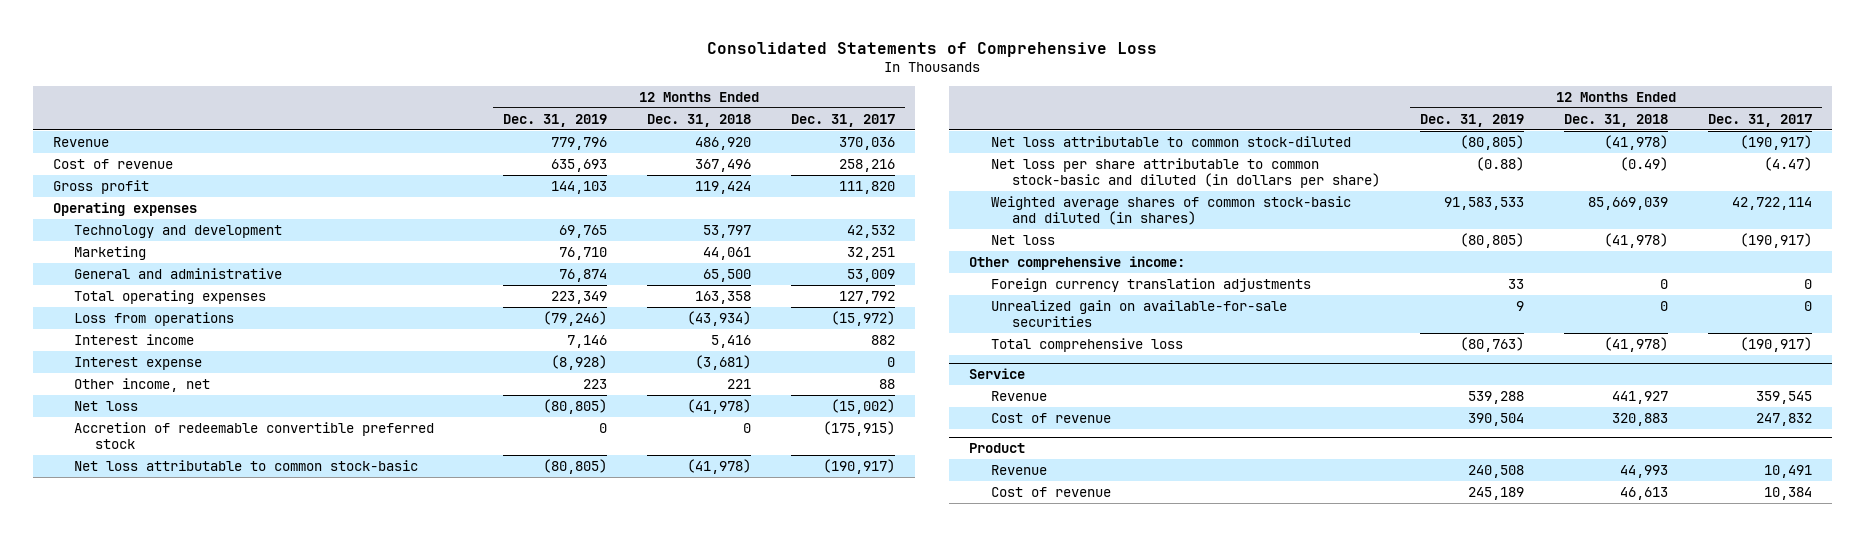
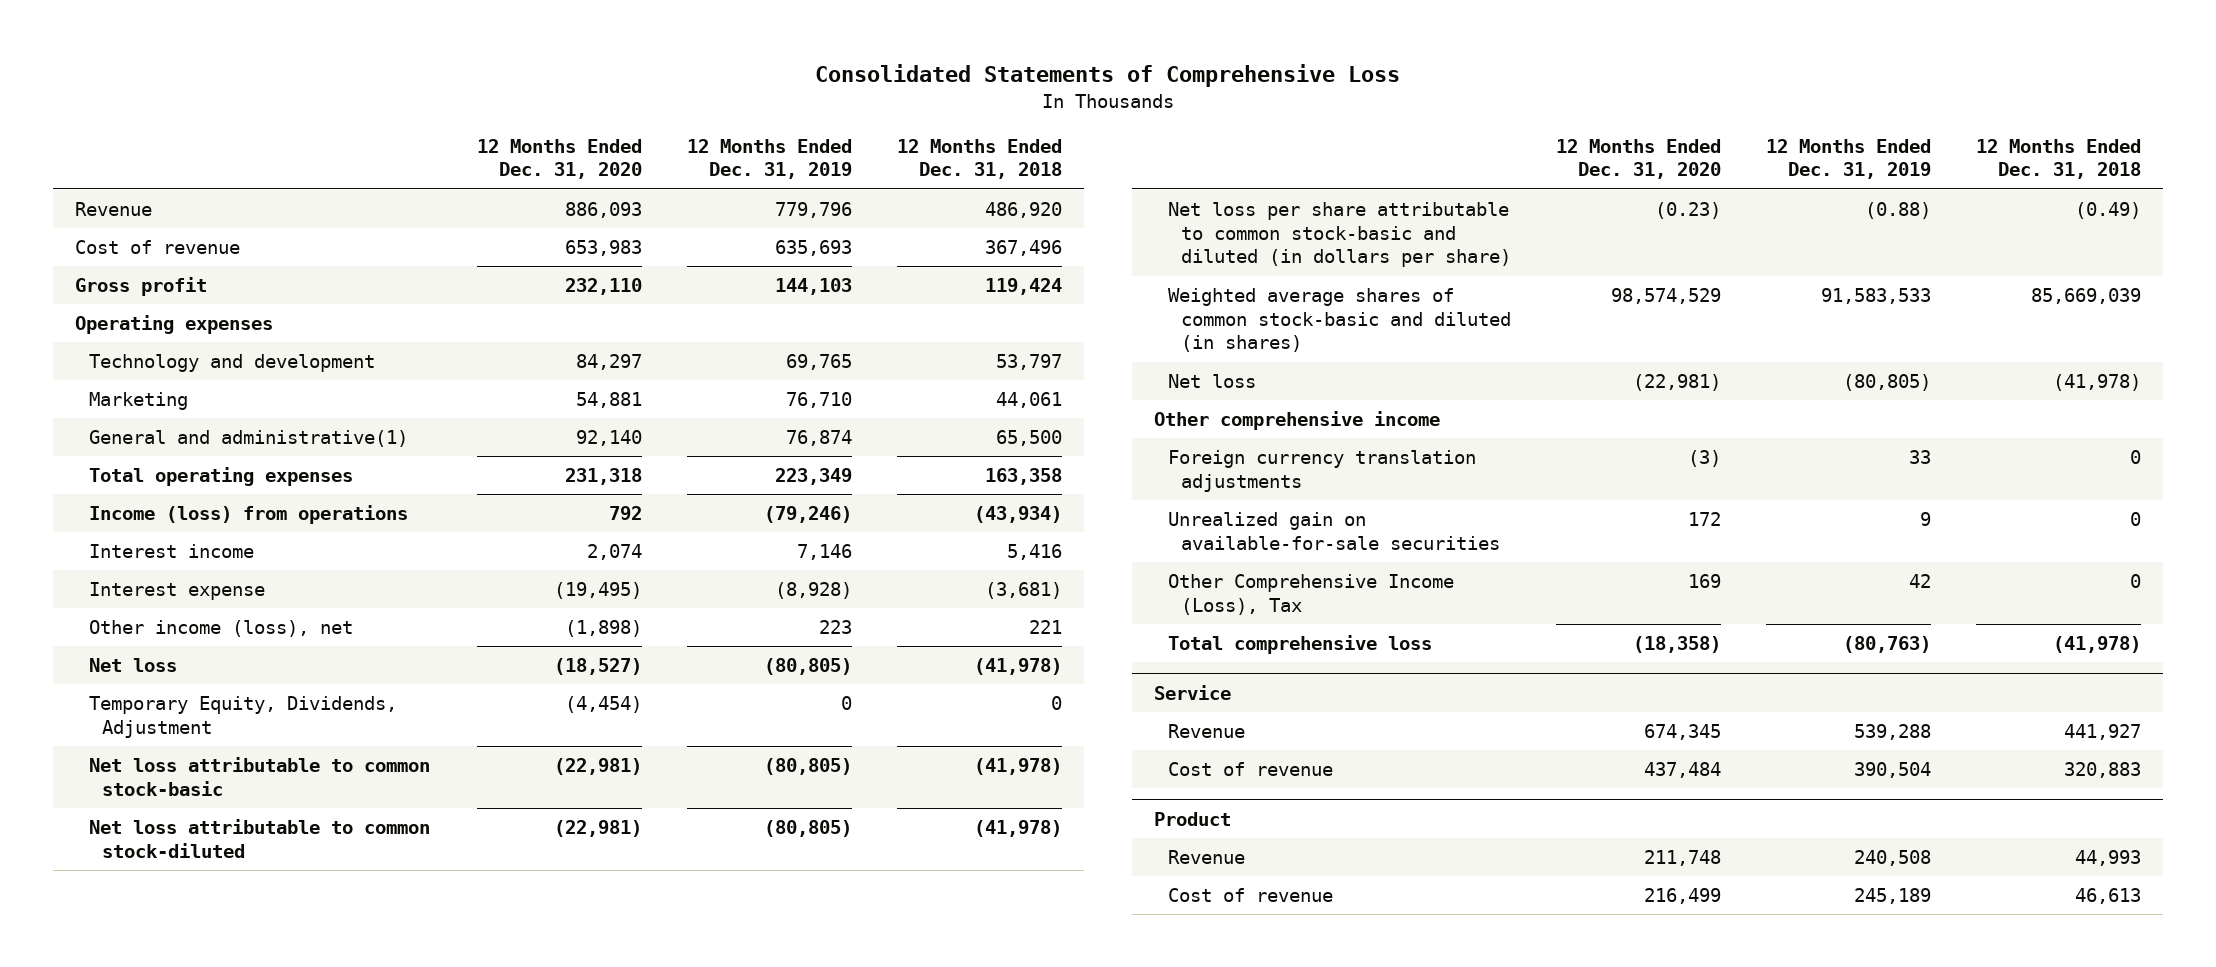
[791,113,896,127] Dec. 31, 2017 -> none
none -> [477,138,643,180] 12 Months Ended Dec. 31, 2020
[73,268,282,280] General and administrative -> [88,430,408,448] General and administrative(1)
[73,312,234,327] Loss from operations -> [88,505,408,525] Income (loss) from operations
[73,378,210,393] Other income, net -> [88,620,353,638] Other income (loss), net
[73,422,434,450] Accretion of redeemable convertible preferred stock -> none
none -> [88,696,397,738] Temporary Equity, Dividends, Adjustment
[969,256,1186,271] Other comprehensive income: -> [1154,411,1441,431] Other comprehensive income
none -> [1167,574,1454,615] Other Comprehensive Income (Loss), Tax

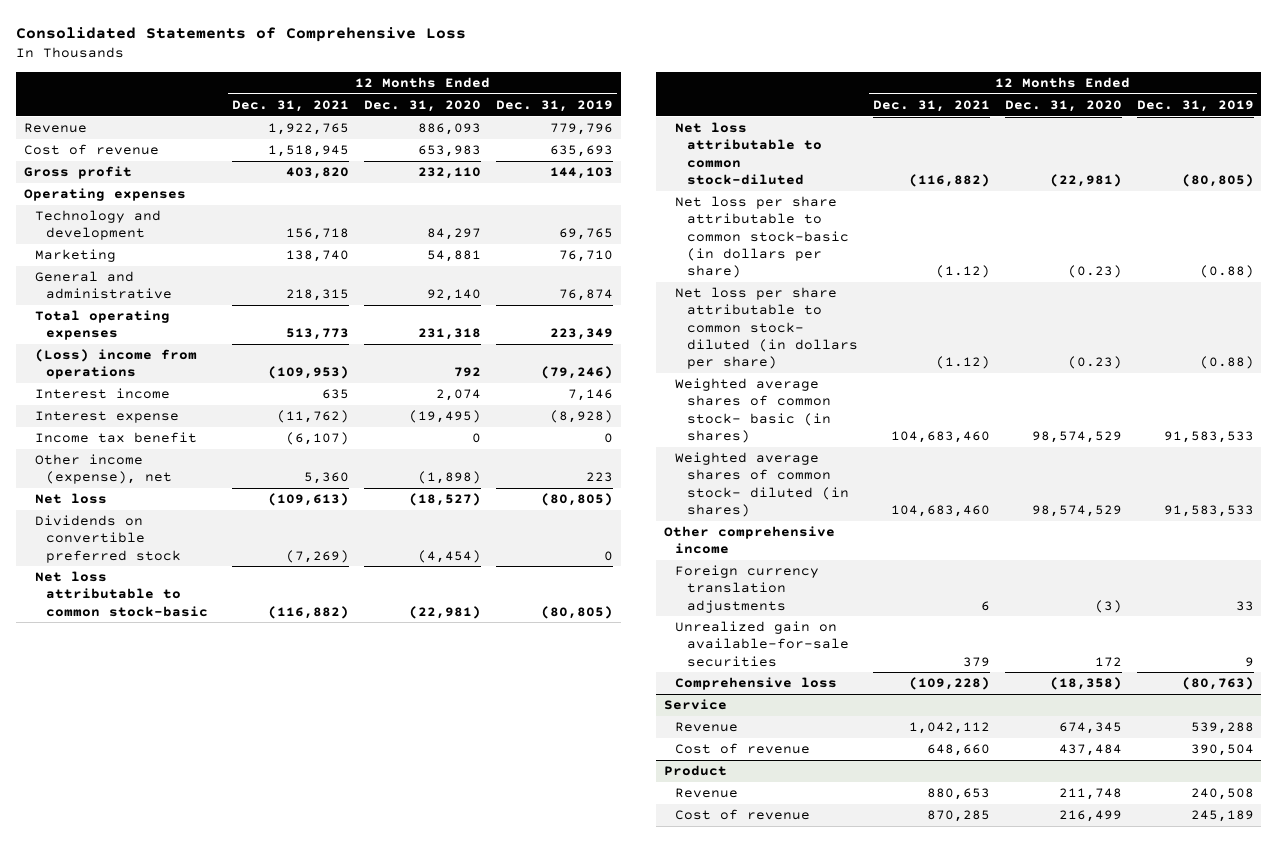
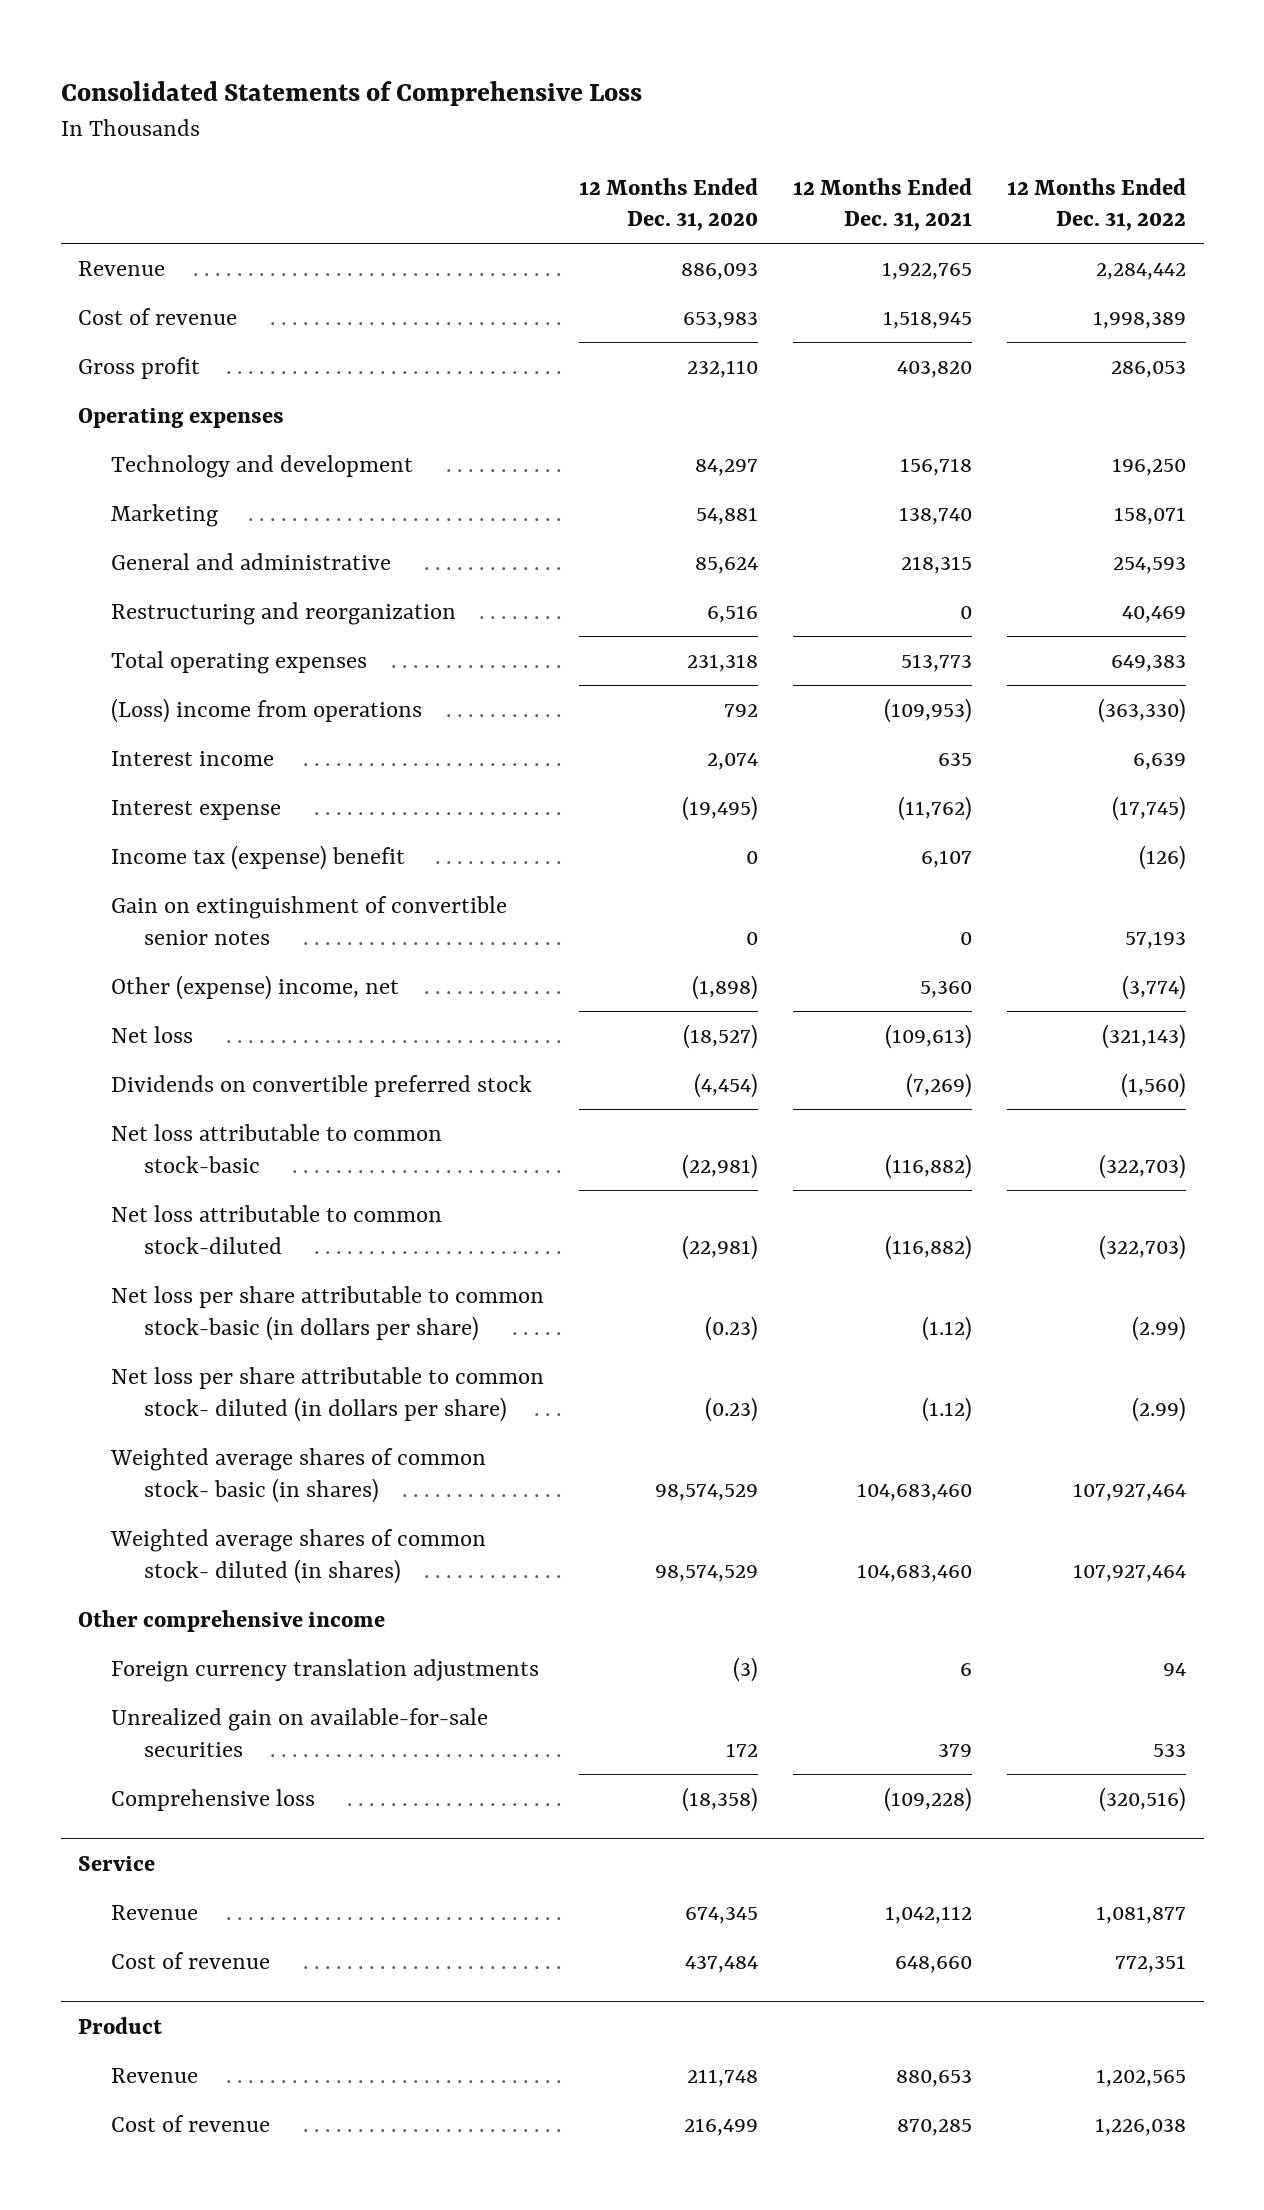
[496,99,614,112] Dec. 31, 2019 -> none
none -> [1007,177,1187,232] 12 Months Ended Dec. 31, 2022
[427,289,482,302] 92,140 -> [694,556,758,574] 85,624
none -> [110,601,456,625] Restructuring and reorganization
[34,432,197,444] Income tax benefit -> [110,844,405,870] Income tax (expense) benefit
[286,432,350,446] (6,107) -> [921,849,973,868] 6,107
none -> [110,895,507,945] Gain on extinguishment of convertible senior notes
[34,454,172,485] Other income (expense), net -> [110,974,399,1000] Other (expense) income, net

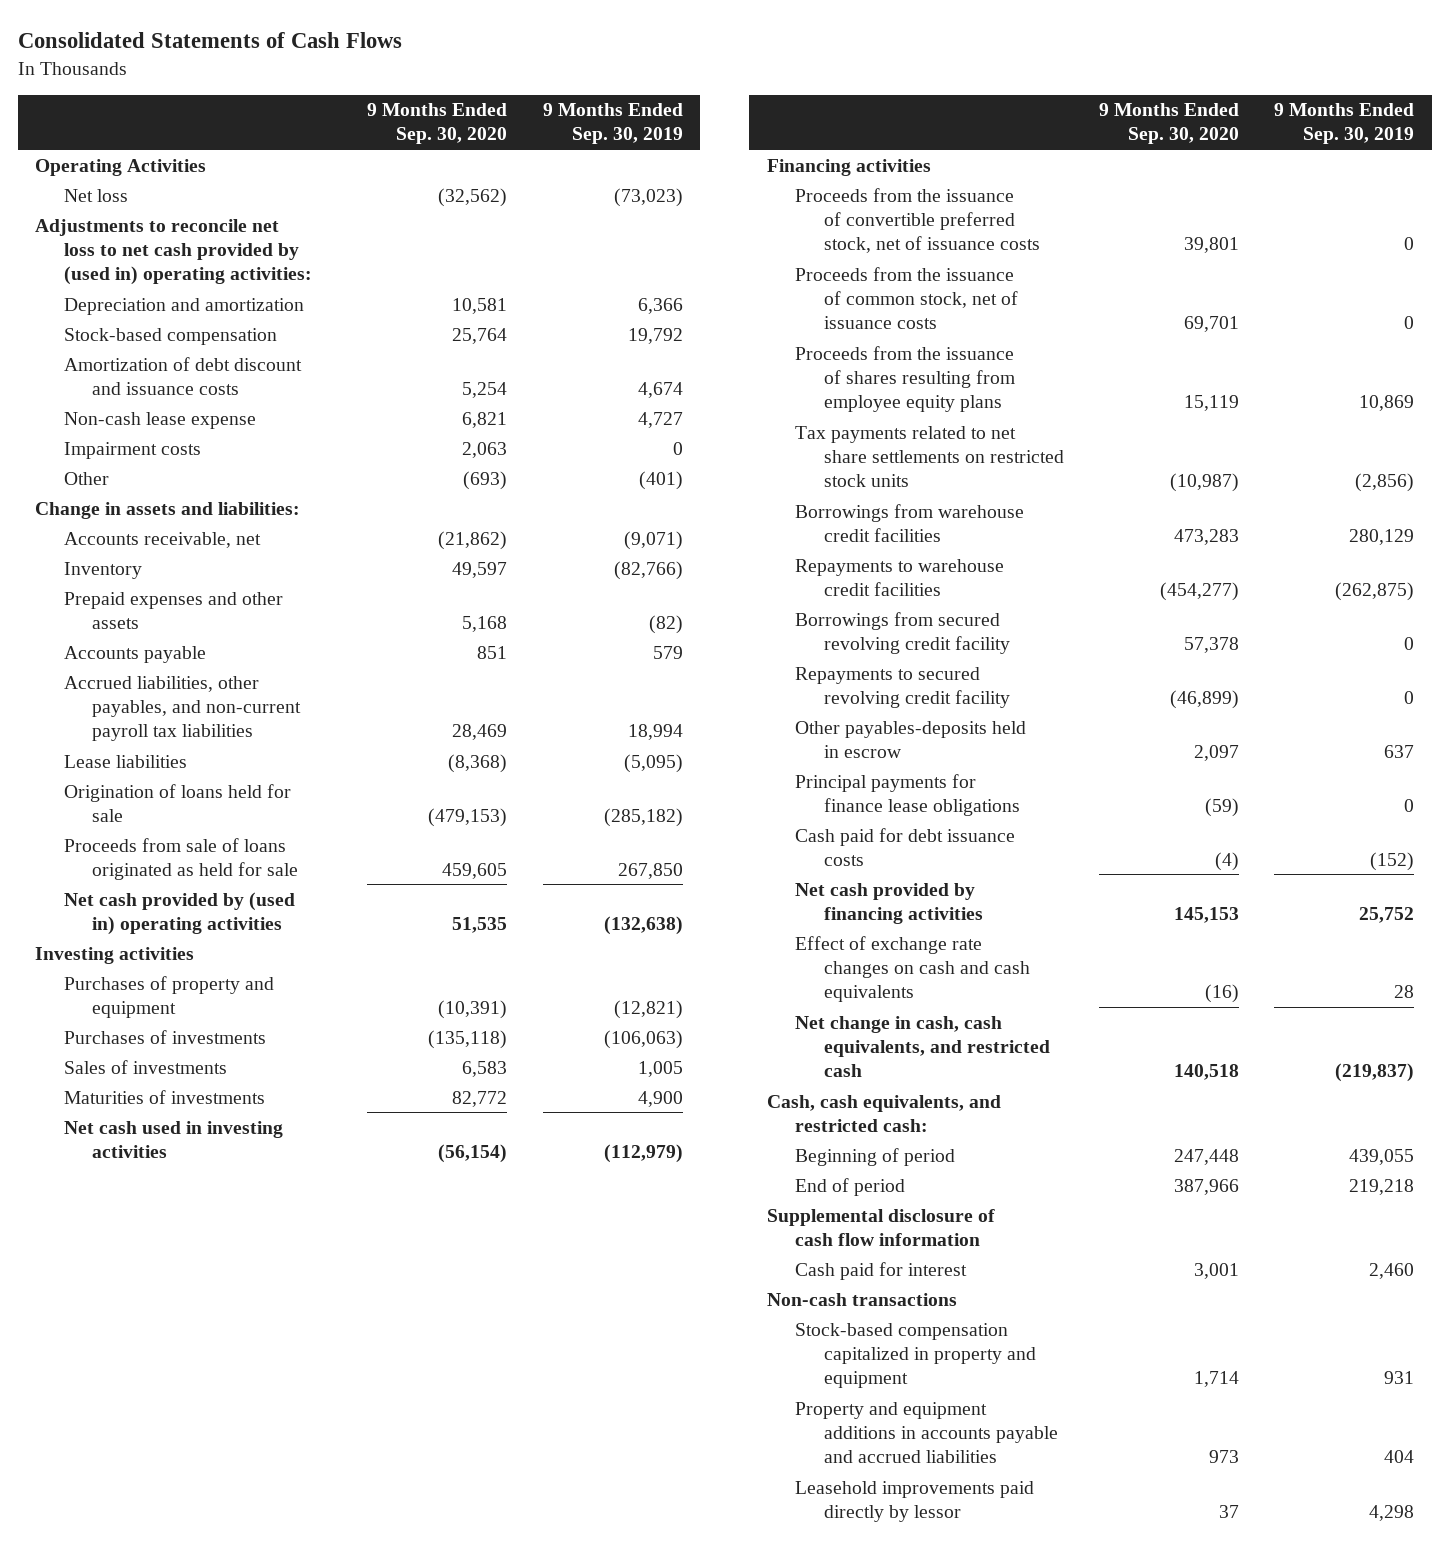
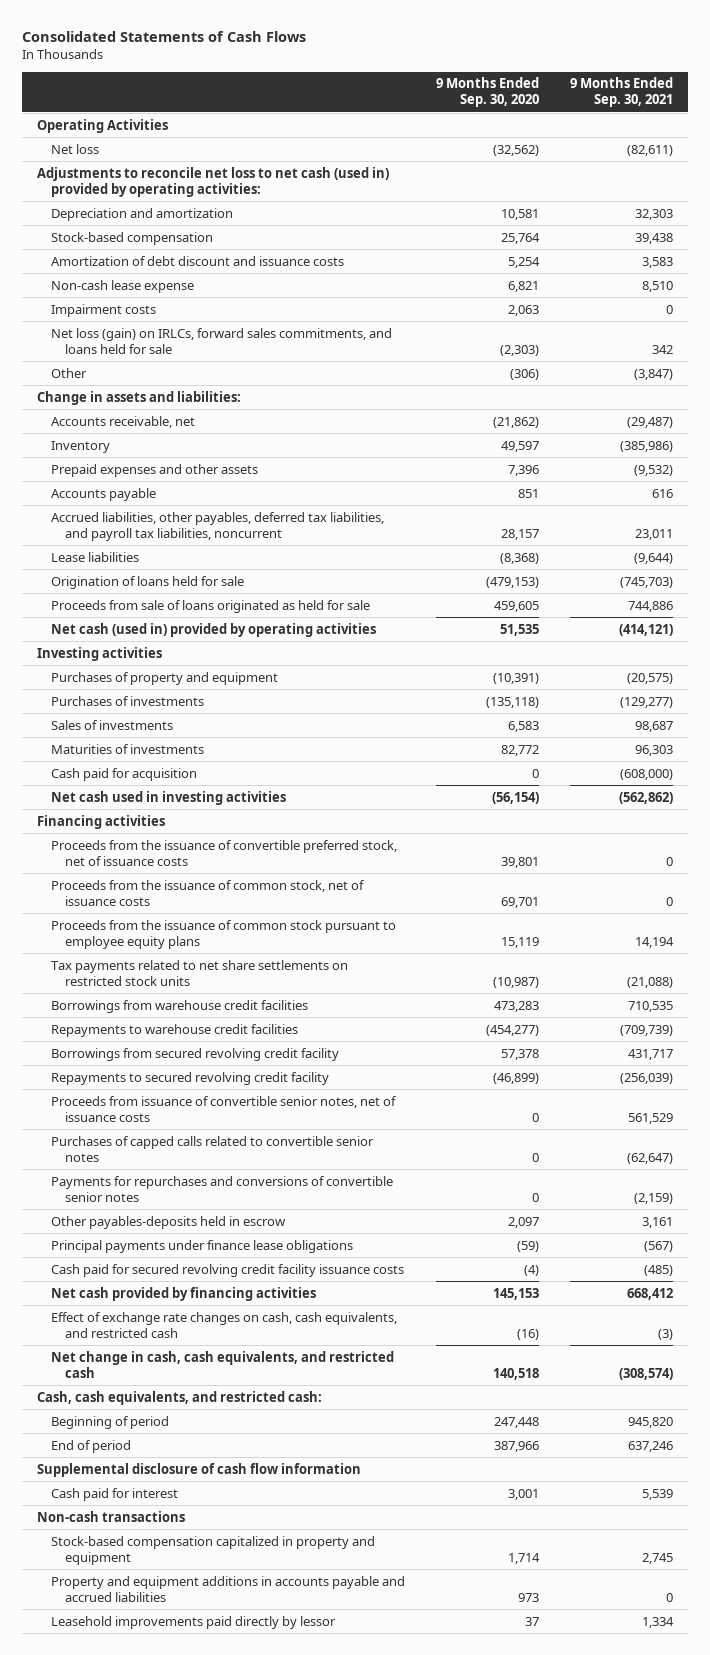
[542,103,683,145] 9 Months Ended Sep. 30, 2019 -> none
none -> [569,77,673,108] 9 Months Ended Sep. 30, 2021
[35,218,312,286] Adjustments to reconcile net loss to net cash provided by (used in) operating activities: -> [37,166,390,197] Adjustments to reconcile net loss to net cash (used in) provided by operating activities:
none -> [51,327,393,354] Net loss (gain) on IRLCs, forward sales commitments, and loans held for sale
[463,470,508,490] (693) -> [510,368,540,380] (306)
[462,615,508,632] 5,168 -> [508,464,540,476] 7,396
[63,675,302,742] Accrued liabilities, other payables, and non-current payroll tax liabilities -> [51,511,385,541] Accrued liabilities, other payables, deferred tax liabilities, and payroll tax liabilities, noncurrent
[452,724,508,741] 28,469 -> [501,528,540,540] 28,157
[63,891,295,935] Net cash provided by (used in) operating activities -> [51,622,377,637] Net cash (used in) provided by operating activities
none -> [51,767,198,781] Cash paid for acquisition
[795,345,1015,413] Proceeds from the issuance of shares resulting from employee equity plans -> [51,919,397,949] Proceeds from the issuance of common stock pursuant to employee equity plans
none -> [51,1095,398,1122] Proceeds from issuance of convertible senior notes, net of issuance costs
none -> [51,1135,375,1162] Purchases of capped calls related to convertible senior notes
none -> [51,1175,394,1202] Payments for repurchases and conversions of convertible senior notes
[795,773,1020,816] Principal payments for finance lease obligations -> [51,1239,354,1253] Principal payments under finance lease obligations
[795,827,1016,866] Cash paid for debt issuance costs -> [51,1263,405,1277] Cash paid for secured revolving credit facility issuance costs
[795,935,1030,1003] Effect of exchange rate changes on cash and cash equivalents -> [51,1311,398,1338] Effect of exchange rate changes on cash, cash equivalents, and restricted cash

